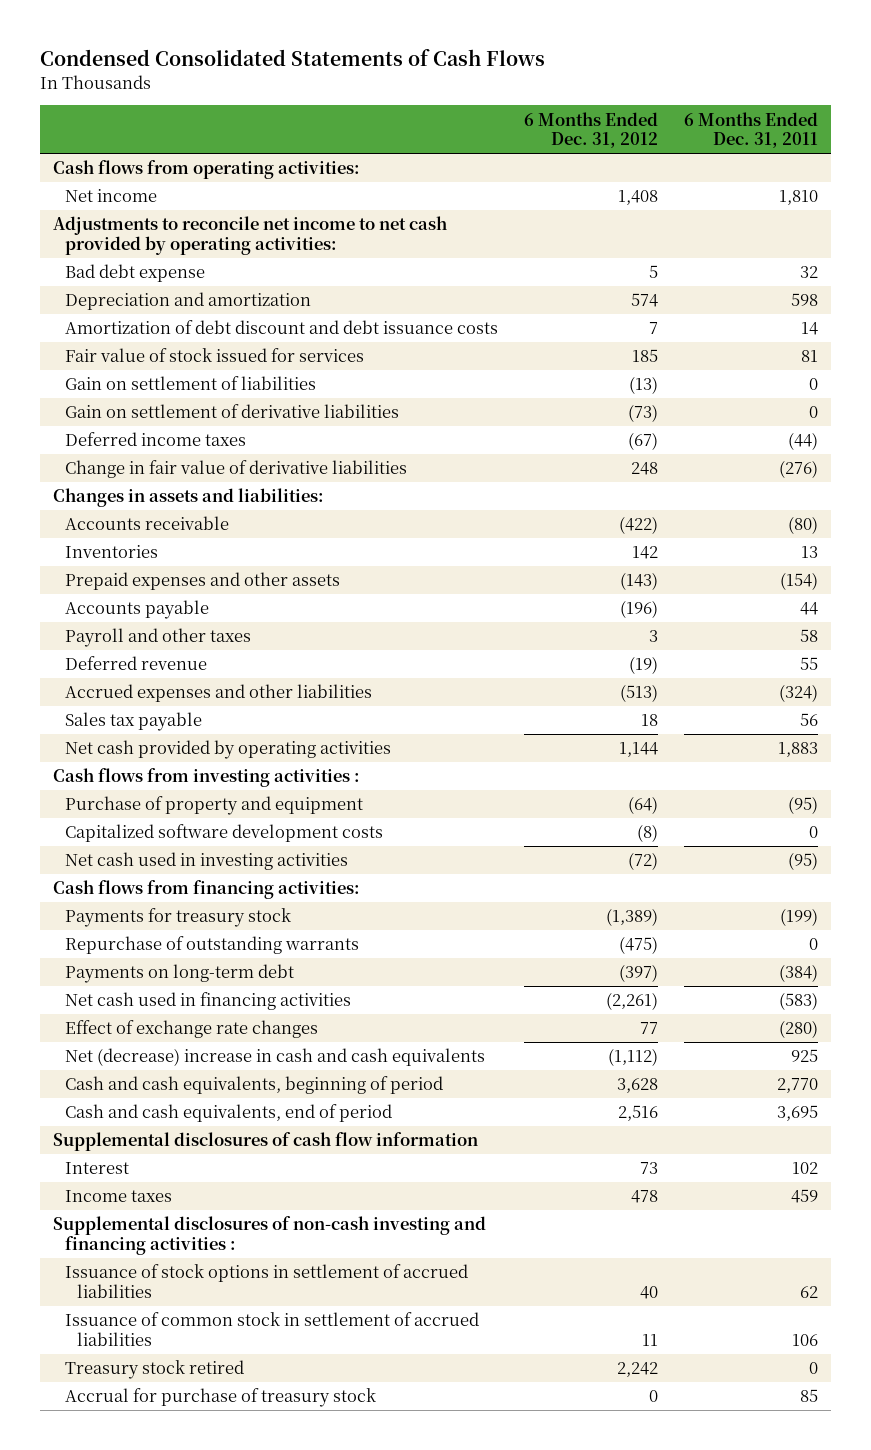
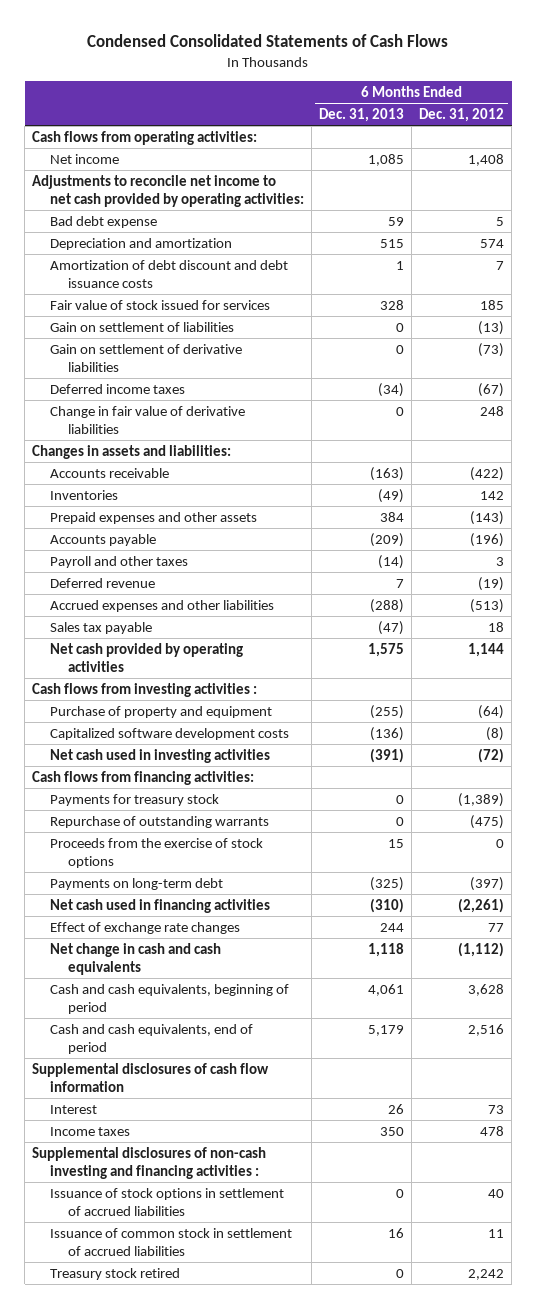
[683,111,818,149] 6 Months Ended Dec. 31, 2011 -> none
none -> [319,107,405,122] Dec. 31, 2013
none -> [50,837,264,868] Proceeds from the exercise of stock options
[65,1048,486,1067] Net (decrease) increase in cash and cash equivalents -> [50,942,222,975] Net change in cash and cash equivalents
[65,1388,377,1408] Accrual for purchase of treasury stock -> none

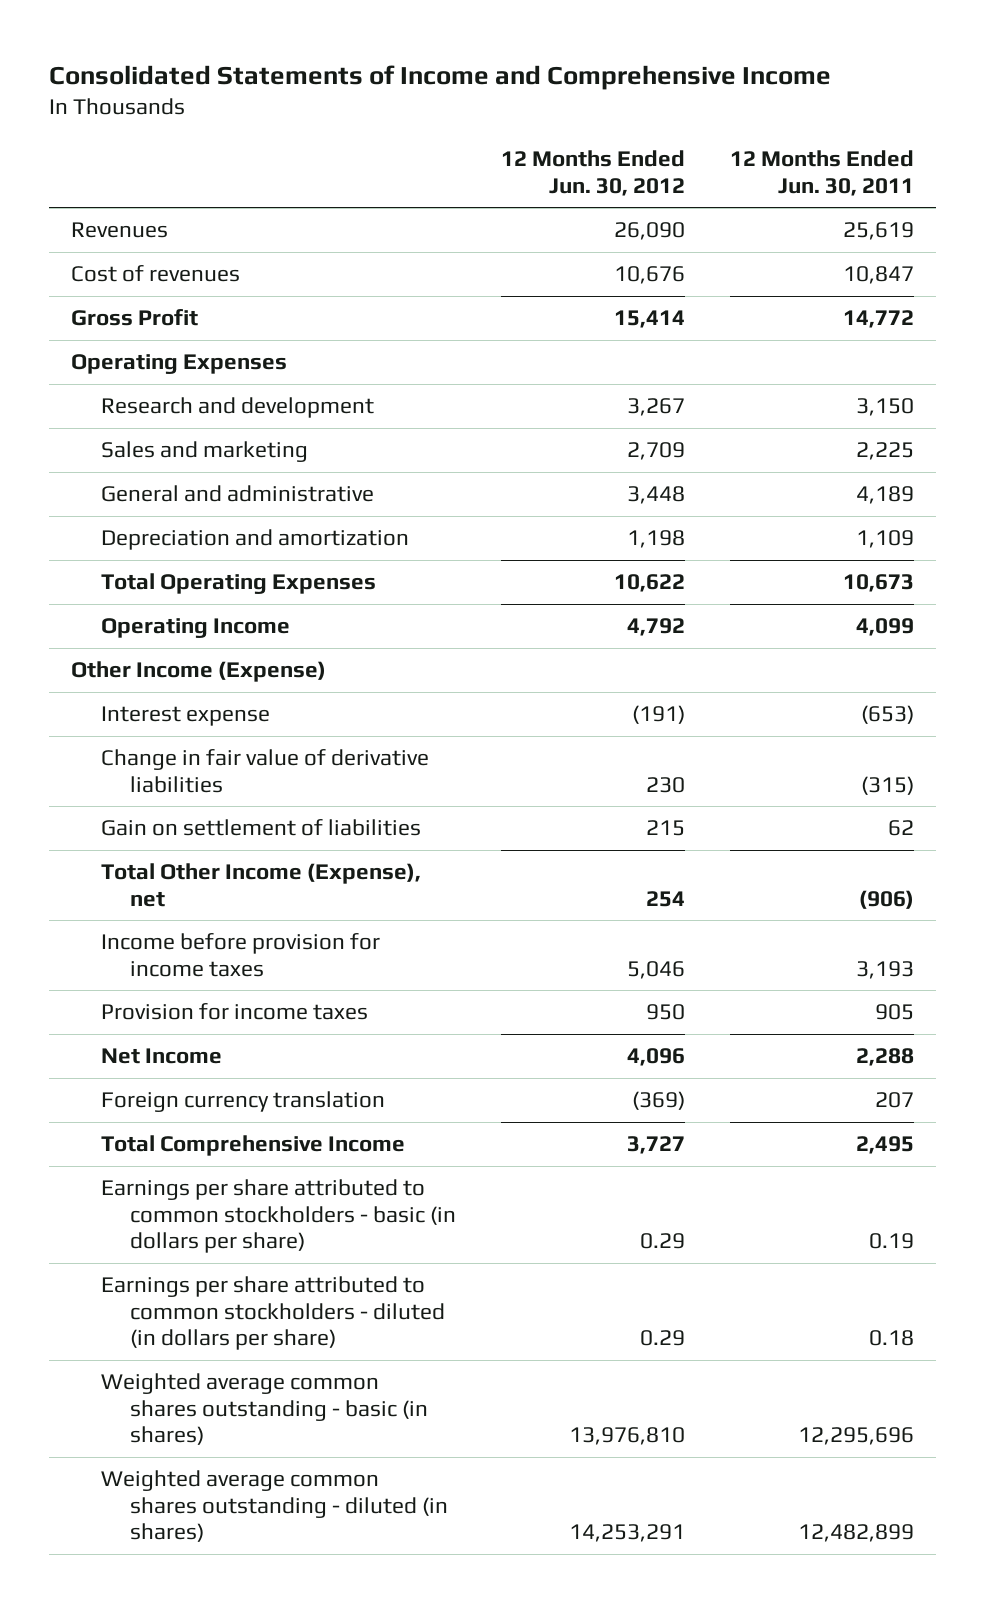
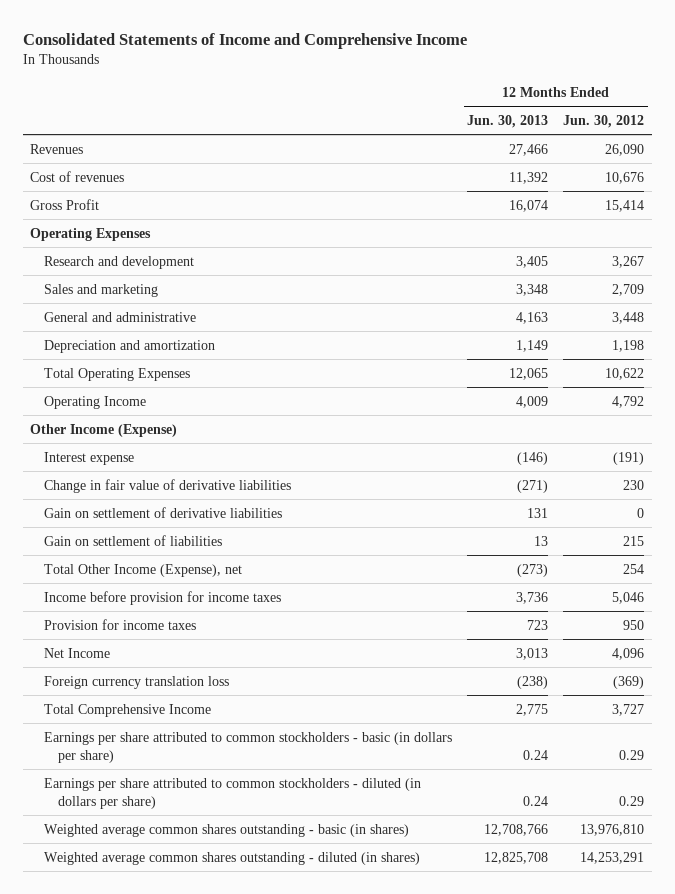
[729,150,914,196] 12 Months Ended Jun. 30, 2011 -> none
none -> [467,114,549,128] Jun. 30, 2013
none -> [44,506,283,518] Gain on settlement of derivative liabilities
[100,1091,385,1113] Foreign currency translation -> [44,675,230,689] Foreign currency translation loss

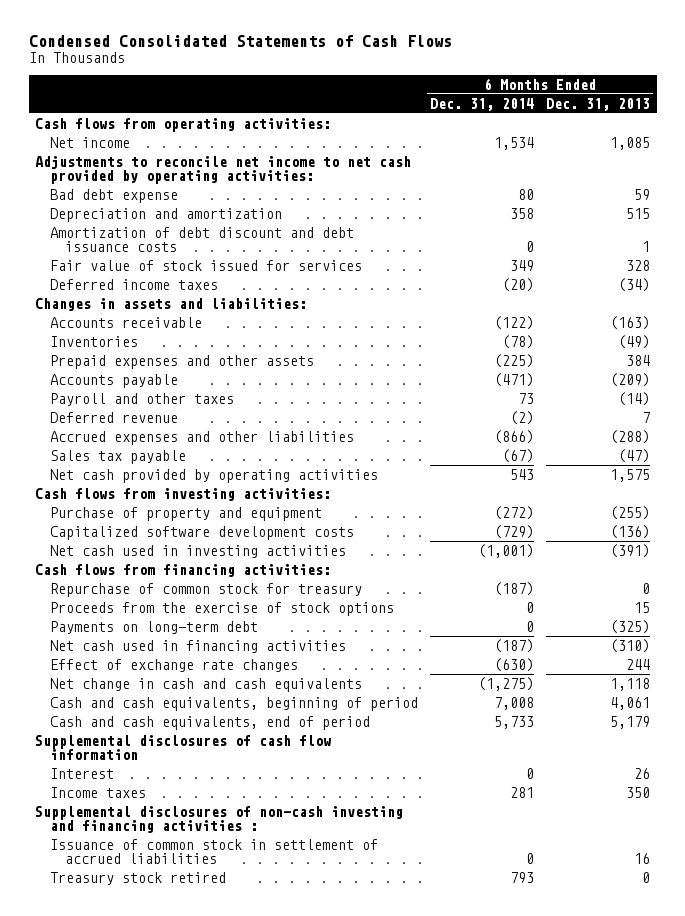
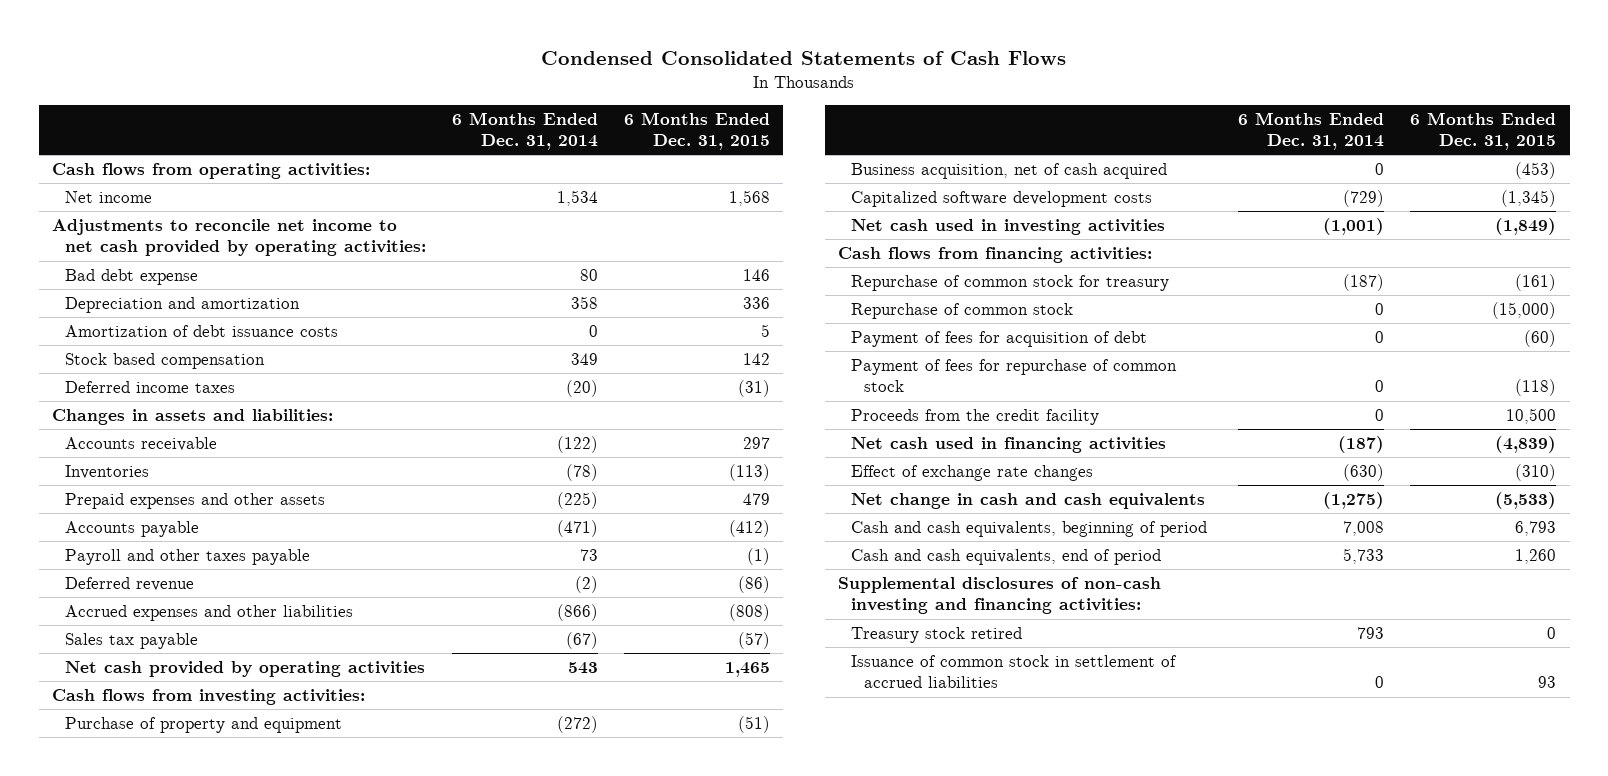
[546,97,651,111] Dec. 31, 2013 -> none
none -> [623,111,770,150] 6 Months Ended Dec. 31, 2015
[49,226,354,253] Amortization of debt discount and debt issuance costs -> [64,325,338,338] Amortization of debt issuance costs
[49,259,362,271] Fair value of stock issued for services -> [64,353,265,370] Stock based compensation
[49,392,234,406] Payroll and other taxes -> [64,549,310,566] Payroll and other taxes payable
none -> [851,163,1168,180] Business acquisition, net of cash acquired
[49,601,394,616] Proceeds from the exercise of stock options -> none
[49,620,258,634] Payments on long-term debt -> none
none -> [851,303,1074,320] Repurchase of common stock
none -> [851,331,1148,348] Payment of fees for acquisition of debt
none -> [851,359,1178,393] Payment of fees for repurchase of common stock
none -> [851,409,1100,426] Proceeds from the credit facility
[34,734,331,761] Supplemental disclosures of cash flow information -> none
[49,767,114,779] Interest -> none
[49,786,146,798] Income taxes -> none
[34,805,403,834] Supplemental disclosures of non-cash investing and financing activities : -> [838,577,1162,615] Supplemental disclosures of non-cash investing and financing activities:
[49,838,378,865] Issuance of common stock in settlement of accrued liabilities -> [851,655,1178,689] Issuance of common stock in settlement of accrued liabilities

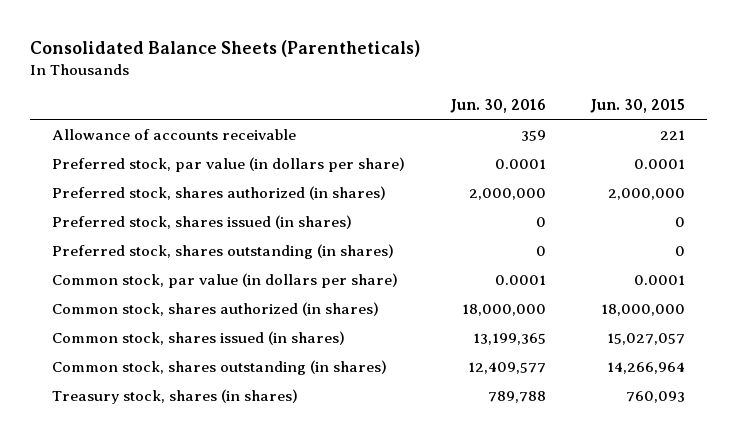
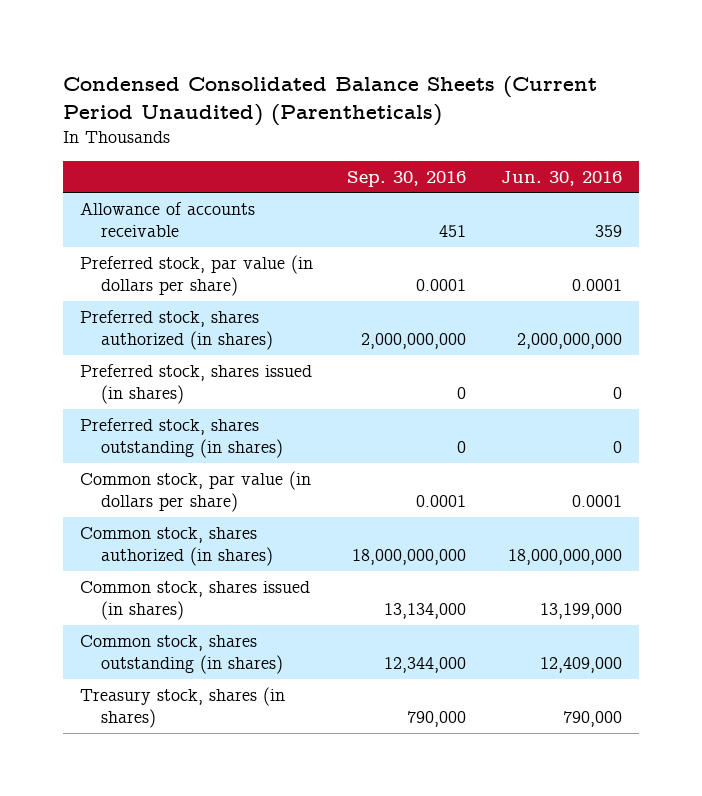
[30,40,421,58] Consolidated Balance Sheets (Parentheticals) -> [63,76,598,126] Condensed Consolidated Balance Sheets (Current Period Unaudited) (Parentheticals)
[589,99,685,114] Jun. 30, 2015 -> none
none -> [347,171,467,188] Sep. 30, 2016
[468,187,546,200] 2,000,000 -> [516,333,622,350] 2,000,000,000
[461,303,546,316] 18,000,000 -> [507,549,622,566] 18,000,000,000
[472,332,546,345] 13,199,365 -> [539,603,622,620] 13,199,000
[467,361,546,374] 12,409,577 -> [539,657,622,674] 12,409,000
[487,390,546,403] 789,788 -> [562,711,622,728] 790,000

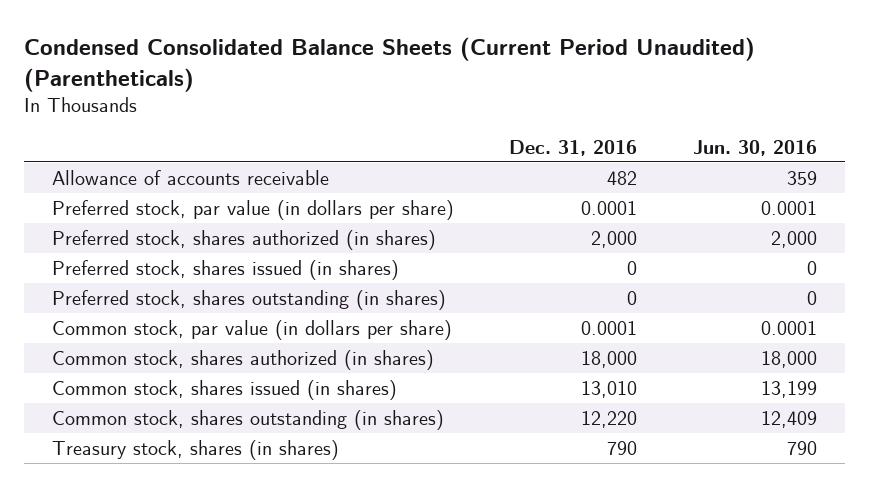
[347,171,467,188] Sep. 30, 2016 -> none
none -> [509,139,638,156] Dec. 31, 2016
[516,333,622,350] 2,000,000,000 -> [770,230,817,248] 2,000
[507,549,622,566] 18,000,000,000 -> [760,350,817,368] 18,000
[539,603,622,620] 13,199,000 -> [760,380,817,398] 13,199
[539,657,622,674] 12,409,000 -> [760,410,817,428] 12,409
[562,711,622,728] 790,000 -> [786,440,817,455] 790

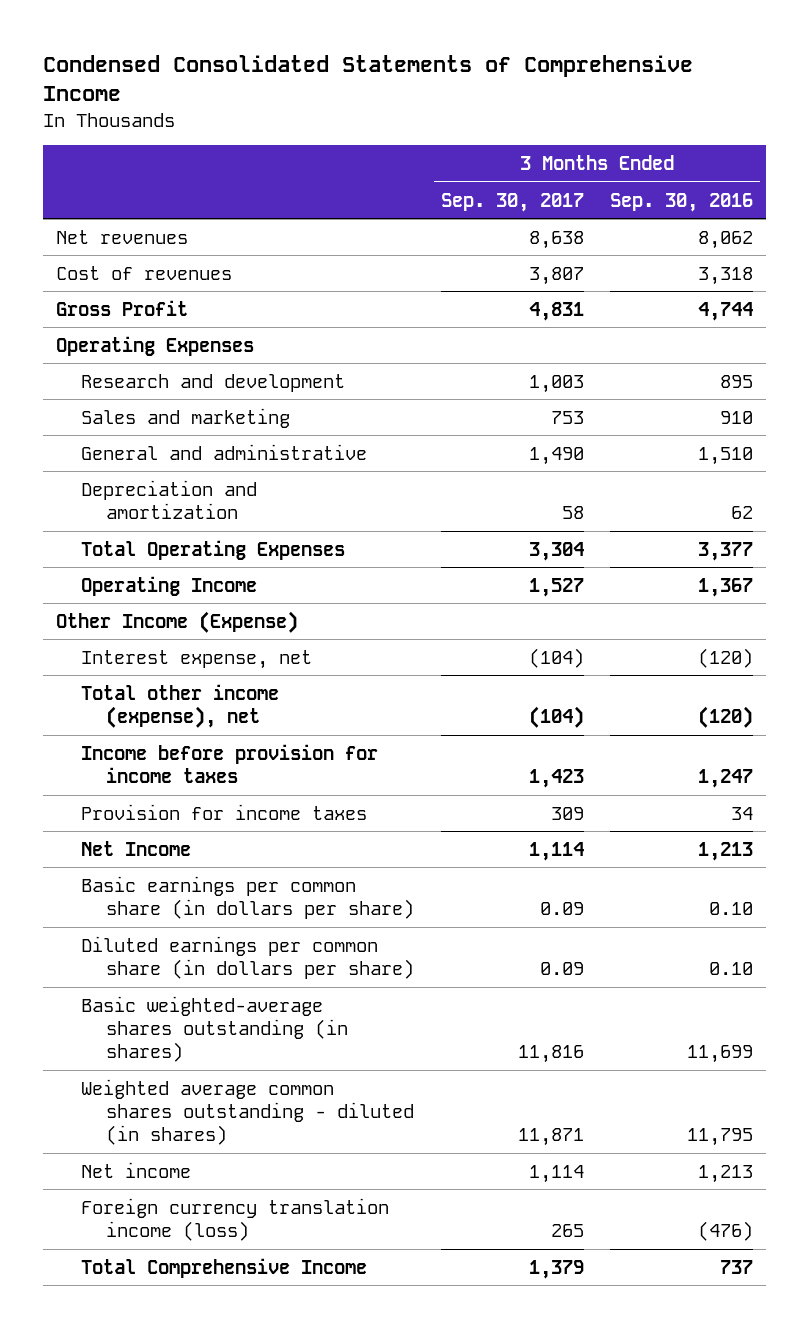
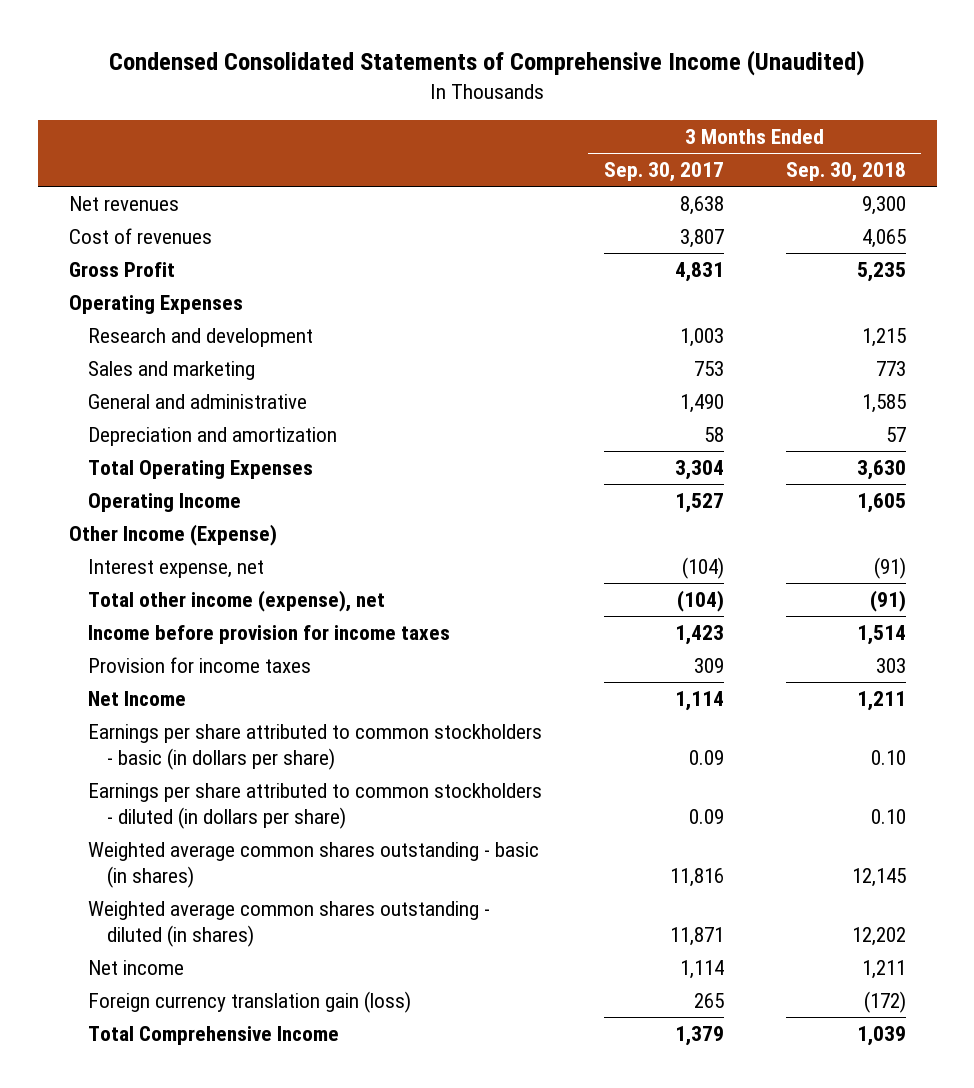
[42,54,693,102] Condensed Consolidated Statements of Comprehensive Income -> [109,50,866,77] Condensed Consolidated Statements of Comprehensive Income (Unaudited)
[609,192,753,212] Sep. 30, 2016 -> none
none -> [785,162,906,183] Sep. 30, 2018
[81,875,415,920] Basic earnings per common share (in dollars per share) -> [87,724,542,771] Earnings per share attributed to common stockholders - basic (in dollars per share)
[81,935,415,980] Diluted earnings per common share (in dollars per share) -> [87,783,542,830] Earnings per share attributed to common stockholders - diluted (in dollars per share)
[81,995,349,1063] Basic weighted-average shares outstanding (in shares) -> [87,842,539,889] Weighted average common shares outstanding - basic (in shares)
[81,1197,390,1242] Foreign currency translation income (loss) -> [87,991,411,1014] Foreign currency translation gain (loss)

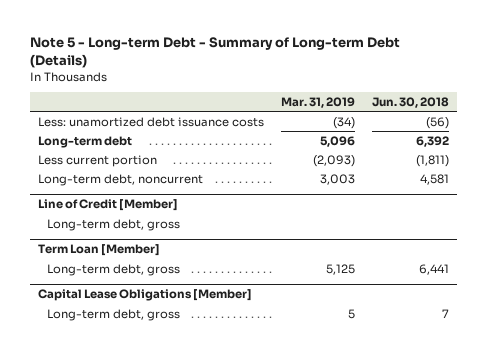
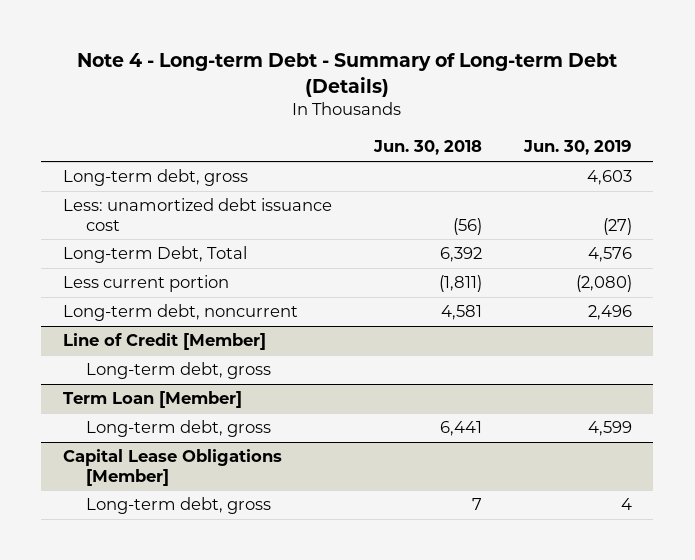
[29,37,400,69] Note 5 - Long-term Debt - Summary of Long-term Debt (Details) -> [77,53,618,97] Note 4 - Long-term Debt - Summary of Long-term Debt (Details)
[280,97,355,109] Mar. 31, 2019 -> none
none -> [523,140,633,156] Jun. 30, 2019
none -> [62,169,248,187] Long-term debt, gross
[37,116,264,127] Less: unamortized debt issuance costs -> [62,198,332,231] Less: unamortized debt issuance cost
[37,135,132,148] Long-term debt -> [62,246,247,264] Long-term Debt, Total

